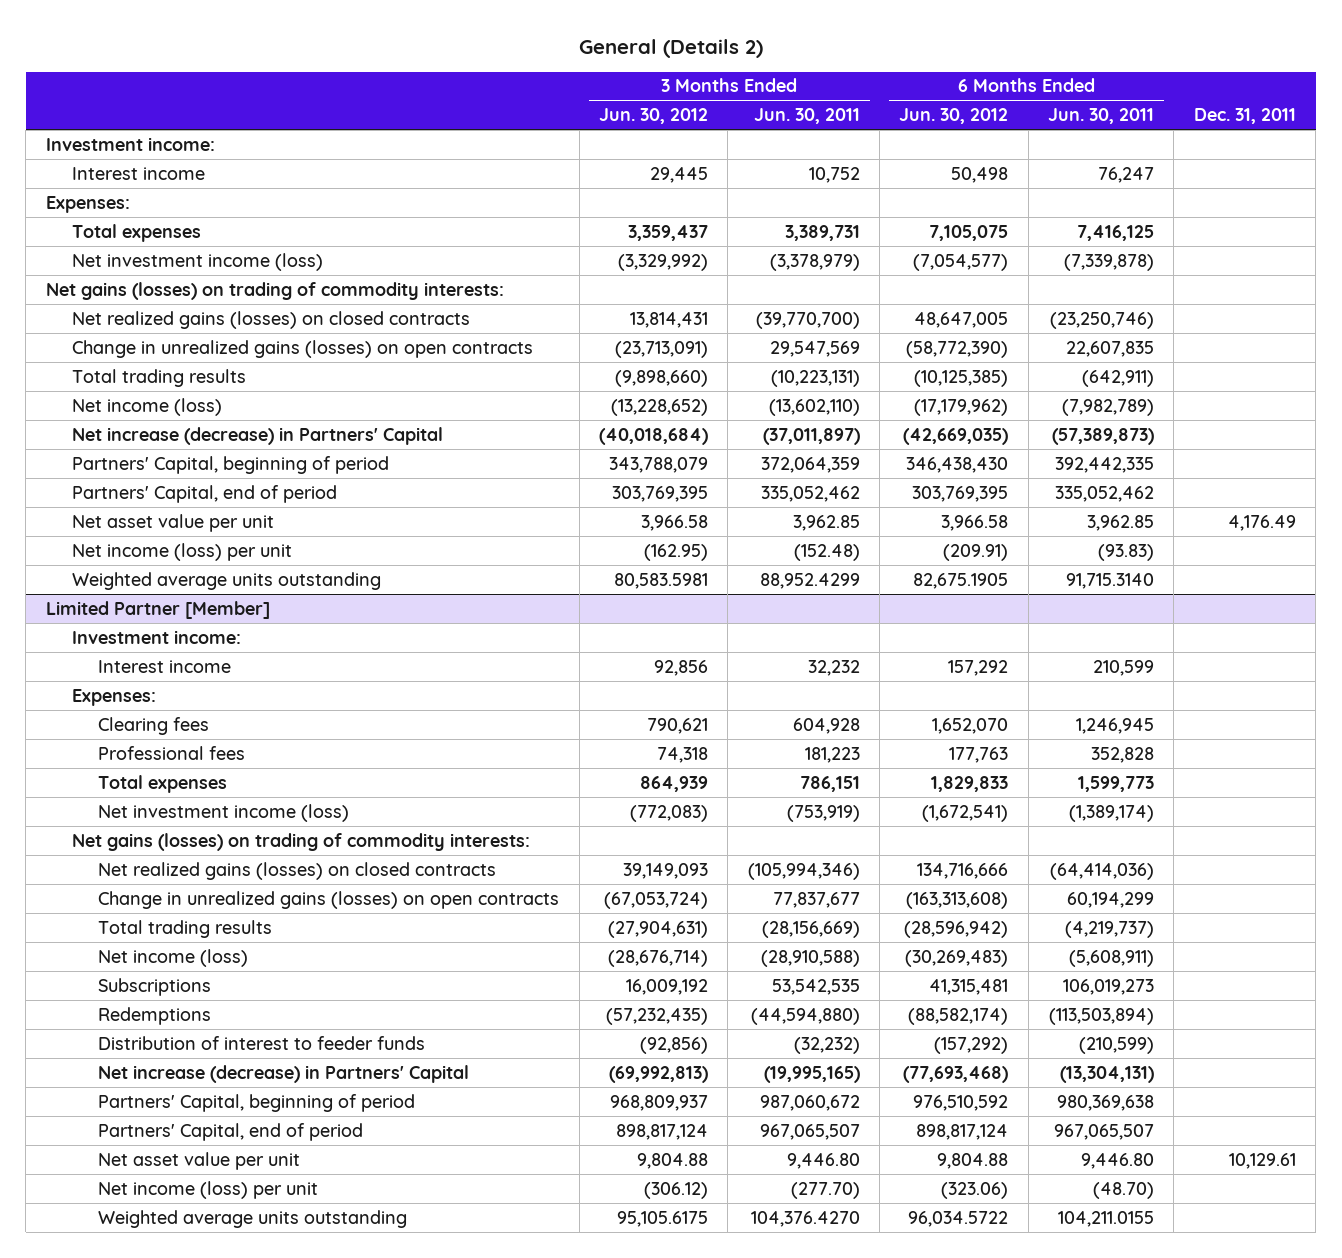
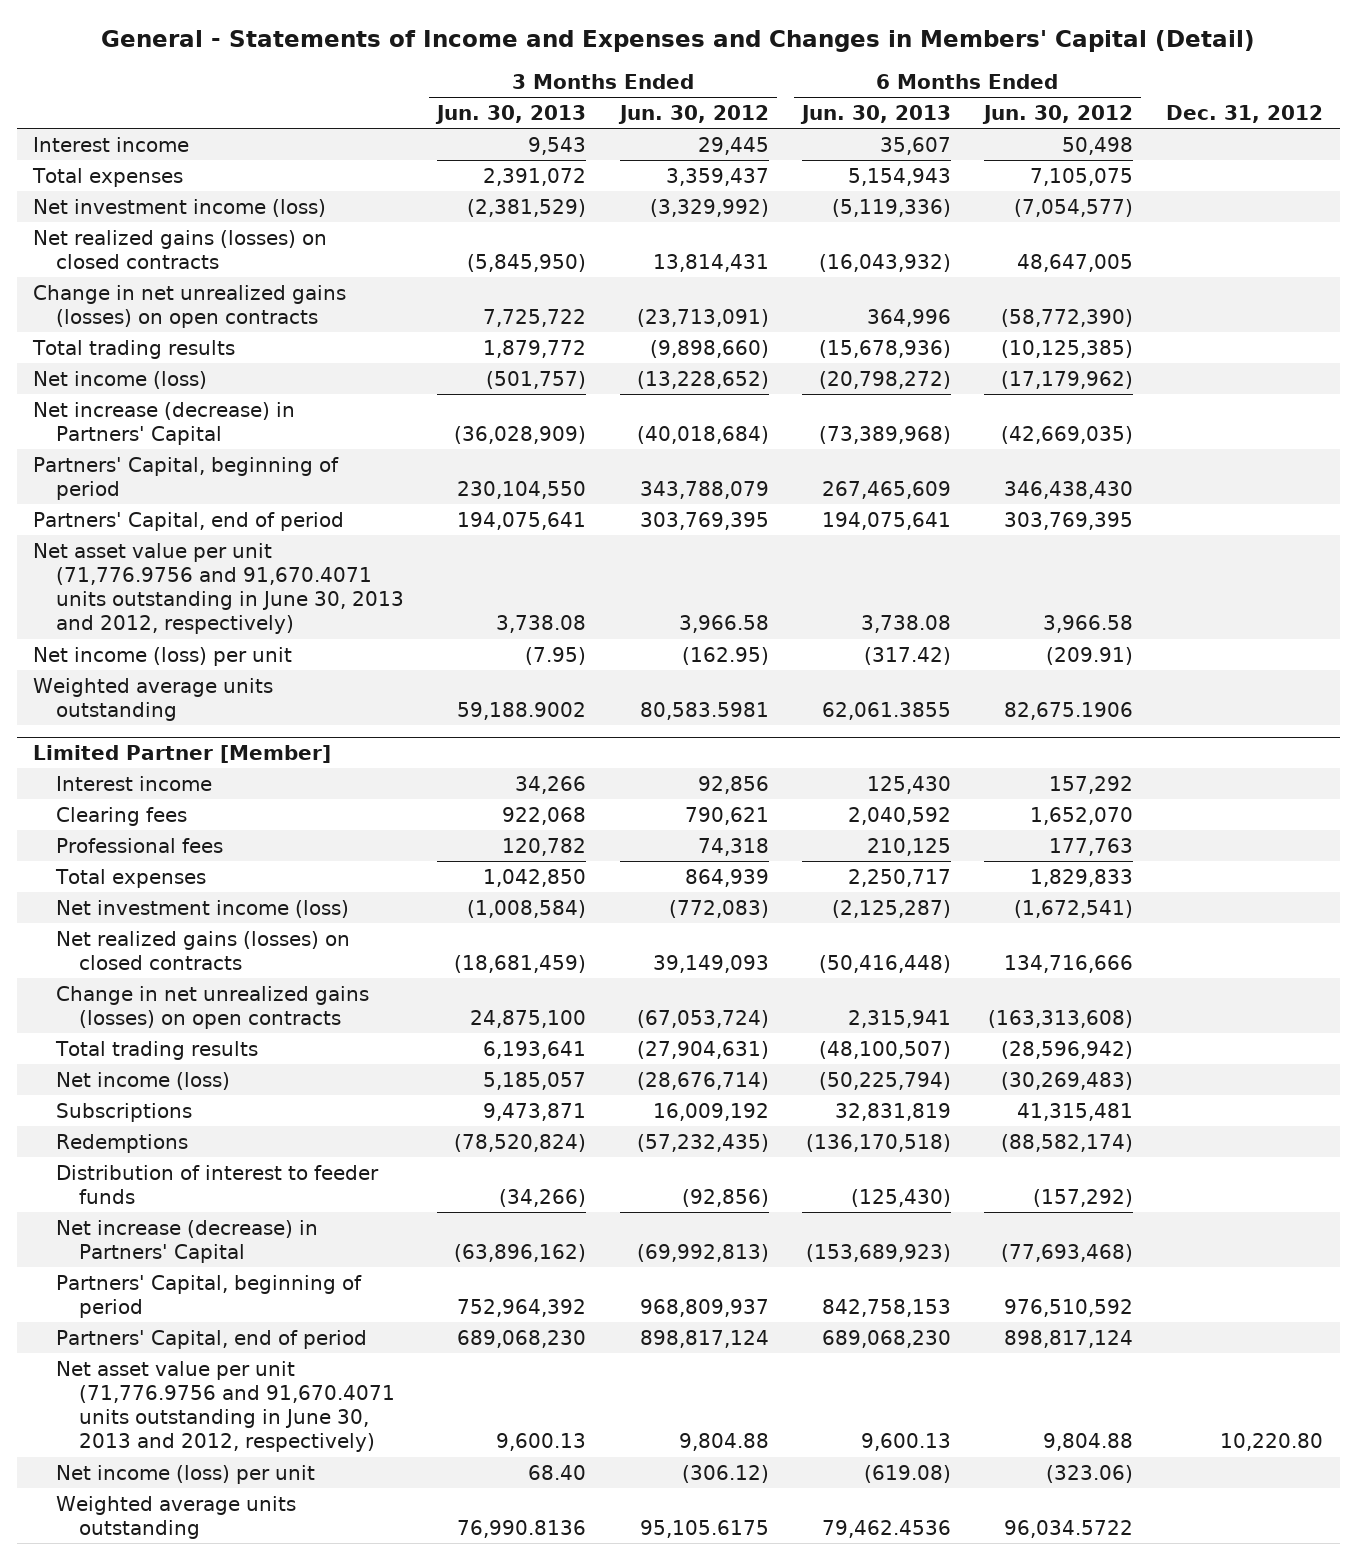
[578,38,763,58] General (Details 2) -> [101,29,1256,52] General - Statements of Income and Expenses and Changes in Members' Capital (Detail)
[753,108,860,125] Jun. 30, 2011 -> none
[1048,108,1155,125] Jun. 30, 2011 -> none
[1193,108,1296,125] Dec. 31, 2011 -> none
none -> [435,104,587,124] Jun. 30, 2013
none -> [799,104,951,124] Jun. 30, 2013
none -> [1166,104,1324,123] Dec. 31, 2012
[45,136,215,151] Investment income: -> none
[45,195,130,213] Expenses: -> none
[45,281,504,300] Net gains (losses) on trading of commodity interests: -> none
[71,339,533,358] Change in unrealized gains (losses) on open contracts -> [33,284,347,328] Change in net unrealized gains (losses) on open contracts
[71,513,274,532] Net asset value per unit -> [33,542,404,635] Net asset value per unit (71,776.9756 and 91,670.4071 units outstanding in June 30, 2013 and 2012, respectively)
[913,572,1009,589] 82,675.1905 -> [1004,701,1134,720] 82,675.1906
[71,629,241,644] Investment income: -> none
[71,688,156,706] Expenses: -> none
[71,832,530,851] Net gains (losses) on trading of commodity interests: -> none
[98,890,560,909] Change in unrealized gains (losses) on open contracts -> [55,985,369,1029] Change in net unrealized gains (losses) on open contracts
[98,1151,301,1170] Net asset value per unit -> [55,1360,395,1453] Net asset value per unit (71,776.9756 and 91,670.4071 units outstanding in June 30, 2013 and 2012, respectively)

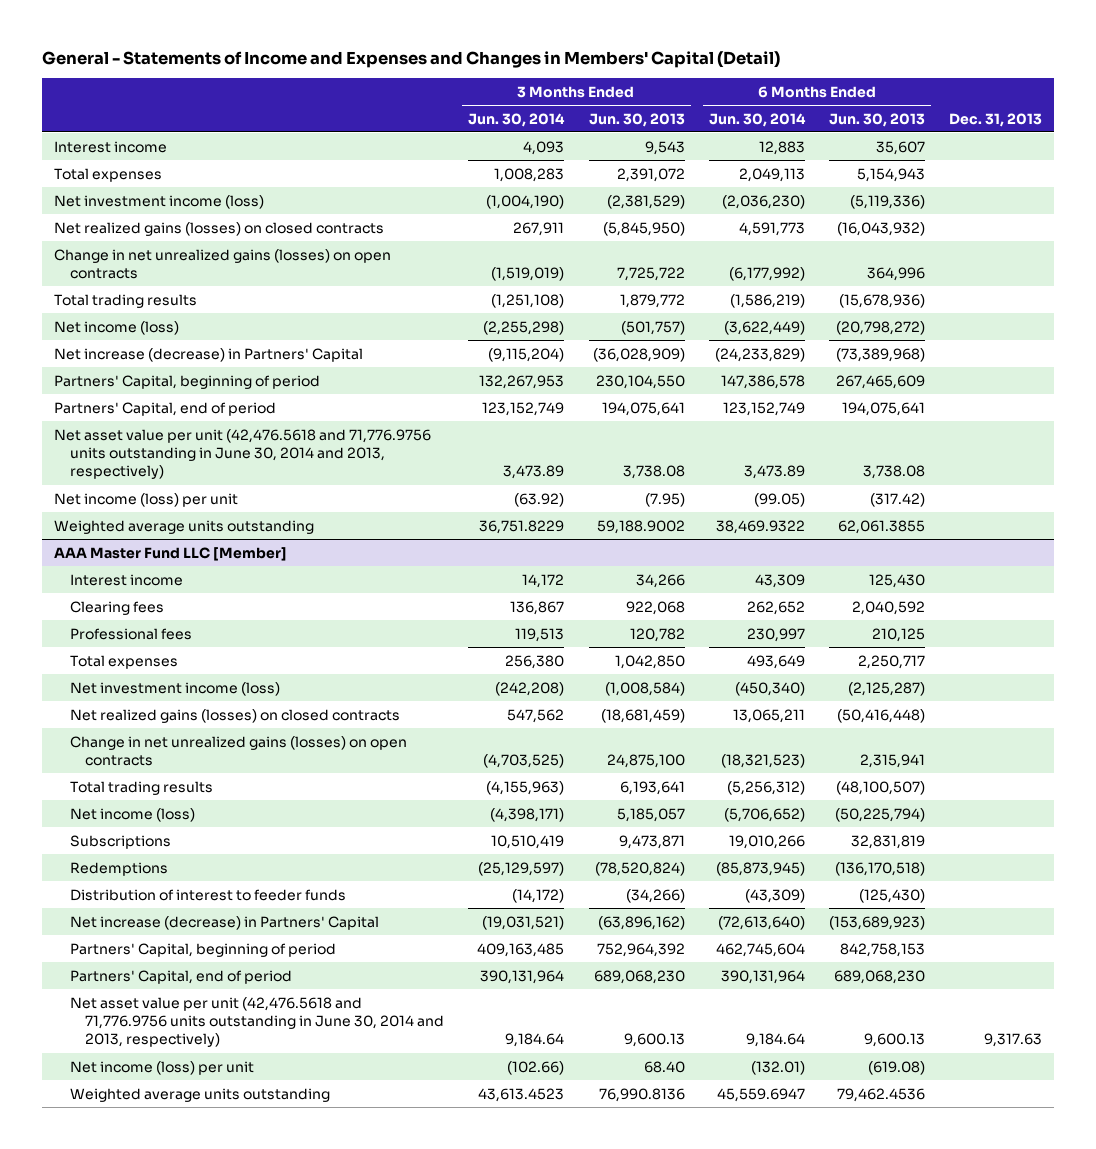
[617,104,769,124] Jun. 30, 2012 -> none
[982,104,1134,124] Jun. 30, 2012 -> none
[1166,104,1324,123] Dec. 31, 2012 -> none
none -> [468,112,566,127] Jun. 30, 2014
none -> [708,112,806,127] Jun. 30, 2014
none -> [949,112,1043,127] Dec. 31, 2013
[33,542,404,635] Net asset value per unit (71,776.9756 and 91,670.4071 units outstanding in June 30, 2013 and 2012, respectively) -> [53,428,431,480] Net asset value per unit (42,476.5618 and 71,776.9756 units outstanding in June 30, 2014 and 2013, respectively)
[33,744,332,763] Limited Partner [Member] -> none
none -> [53,546,287,561] AAA Master Fund LLC [Member]
[55,1360,395,1453] Net asset value per unit (71,776.9756 and 91,670.4071 units outstanding in June 30, 2013 and 2012, respectively) -> [69,996,445,1048] Net asset value per unit (42,476.5618 and 71,776.9756 units outstanding in June 30, 2014 and 2013, respectively)

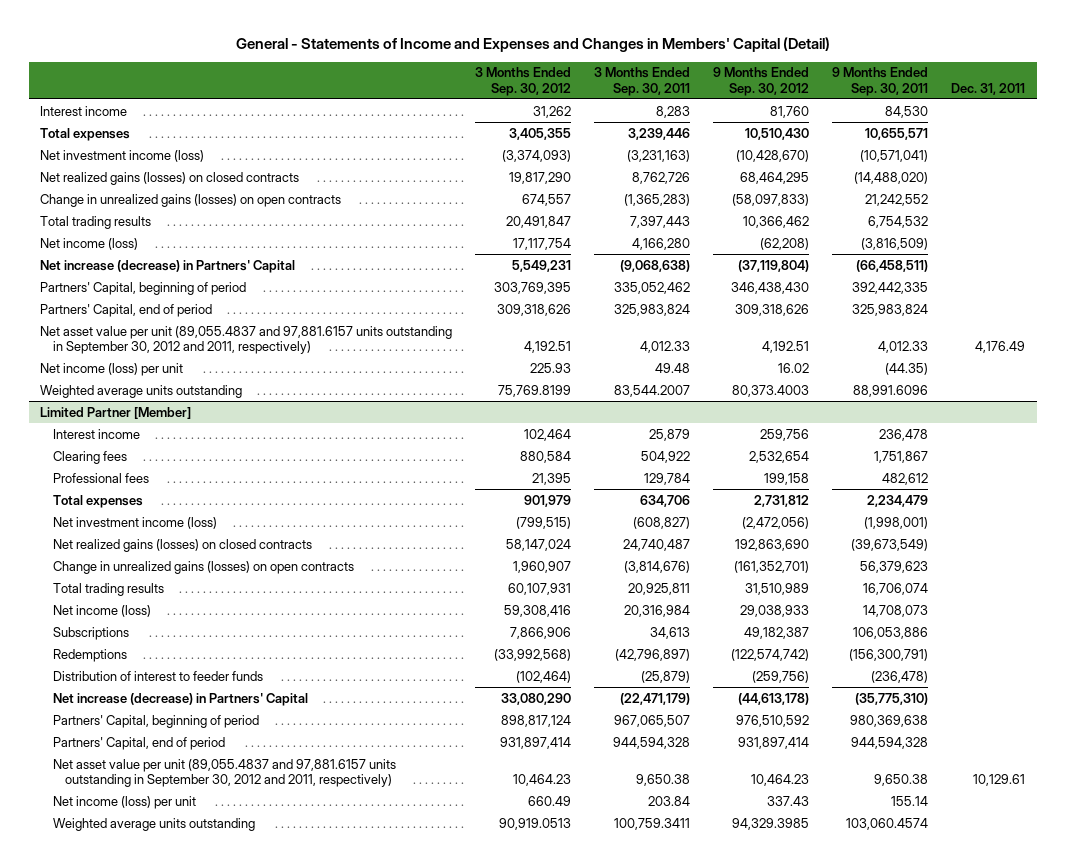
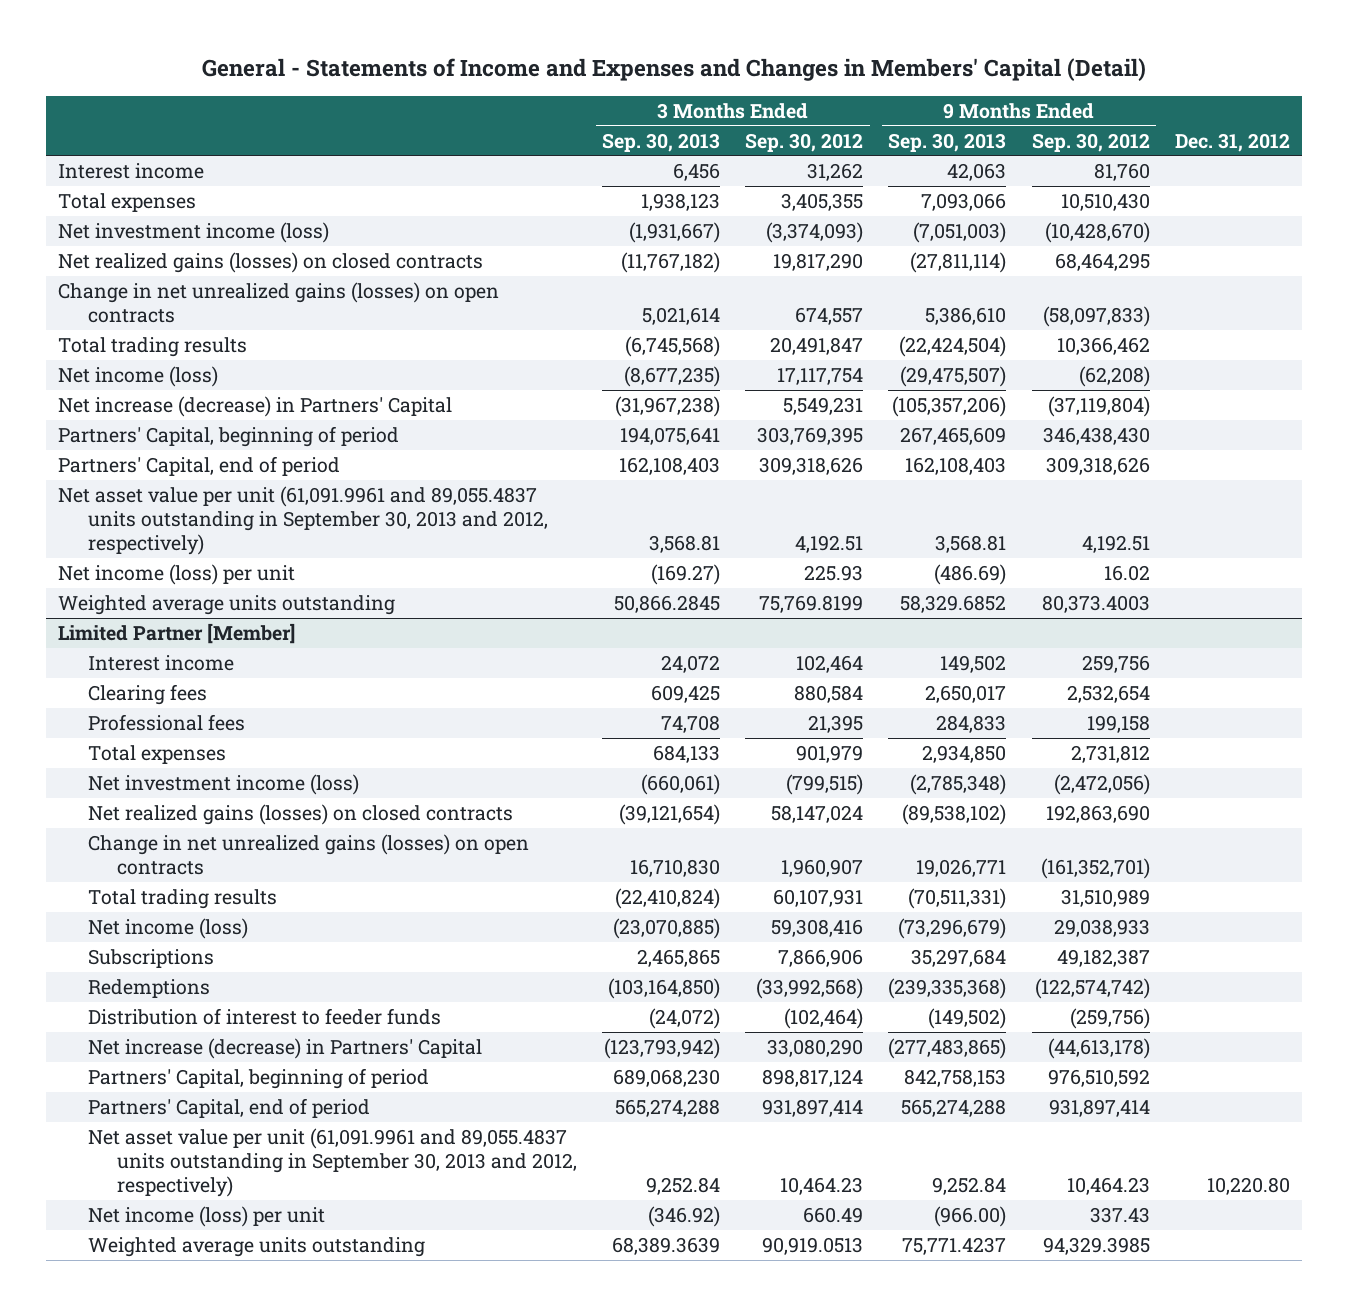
[594,67,691,96] 3 Months Ended Sep. 30, 2011 -> none
[832,67,929,96] 9 Months Ended Sep. 30, 2011 -> none
[951,82,1026,95] Dec. 31, 2011 -> none
none -> [602,132,721,152] Sep. 30, 2013
none -> [888,132,1007,152] Sep. 30, 2013
none -> [1174,132,1290,152] Dec. 31, 2012
[40,193,342,207] Change in unrealized gains (losses) on open contracts -> [58,281,500,323] Change in net unrealized gains (losses) on open contracts
[40,325,453,354] Net asset value per unit (89,055.4837 and 97,881.6157 units outstanding in September 30, 2012 and 2011, respectively) -> [58,485,548,555] Net asset value per unit (61,091.9961 and 89,055.4837 units outstanding in September 30, 2013 and 2012, respectively)
[52,560,354,574] Change in unrealized gains (losses) on open contracts -> [87,833,529,875] Change in net unrealized gains (losses) on open contracts
[52,758,396,787] Net asset value per unit (89,055.4837 and 97,881.6157 units outstanding in September 30, 2012 and 2011, respectively) -> [87,1127,577,1197] Net asset value per unit (61,091.9961 and 89,055.4837 units outstanding in September 30, 2013 and 2012, respectively)

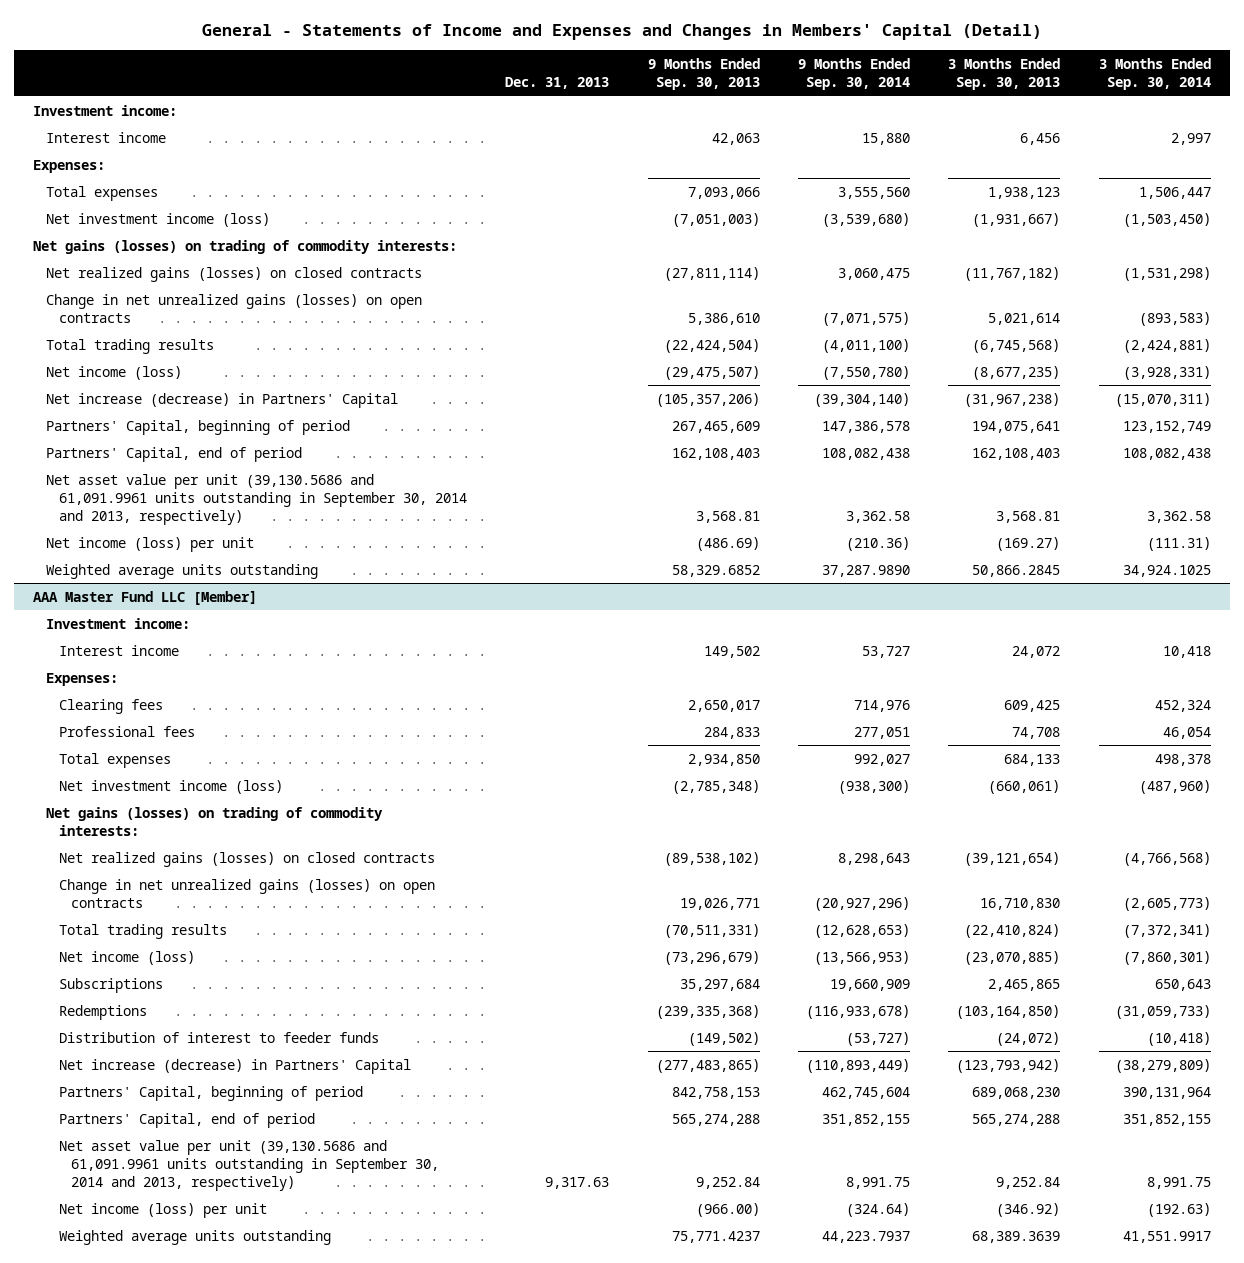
[745,132,864,152] Sep. 30, 2012 -> none
[1031,132,1150,152] Sep. 30, 2012 -> none
[1174,132,1290,152] Dec. 31, 2012 -> none
none -> [505,77,610,90] Dec. 31, 2013
none -> [797,58,910,91] 9 Months Ended Sep. 30, 2014
none -> [1098,58,1211,91] 3 Months Ended Sep. 30, 2014
none -> [33,104,178,116] Investment income:
none -> [33,159,106,173] Expenses:
none -> [33,239,458,254] Net gains (losses) on trading of commodity interests:
[58,485,548,555] Net asset value per unit (61,091.9961 and 89,055.4837 units outstanding in September 30, 2013 and 2012, respectively) -> [45,473,467,525] Net asset value per unit (39,130.5686 and 61,091.9961 units outstanding in September 30, 2014 and 2013, respectively)
[58,622,296,644] Limited Partner [Member] -> none
none -> [33,590,258,605] AAA Master Fund LLC [Member]
none -> [45,617,190,629] Investment income:
none -> [45,672,118,686] Expenses:
none -> [45,806,383,836] Net gains (losses) on trading of commodity interests:
[87,1127,577,1197] Net asset value per unit (61,091.9961 and 89,055.4837 units outstanding in September 30, 2013 and 2012, respectively) -> [58,1139,440,1191] Net asset value per unit (39,130.5686 and 61,091.9961 units outstanding in September 30, 2014 and 2013, respectively)

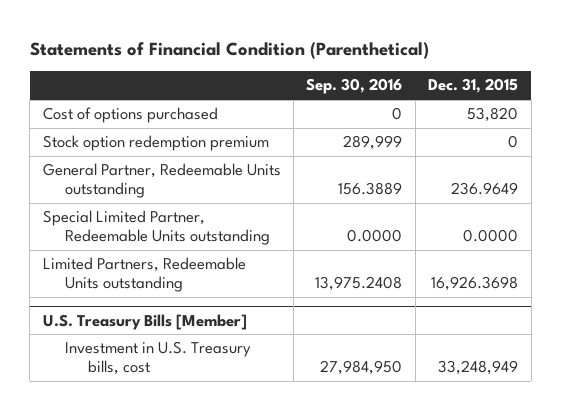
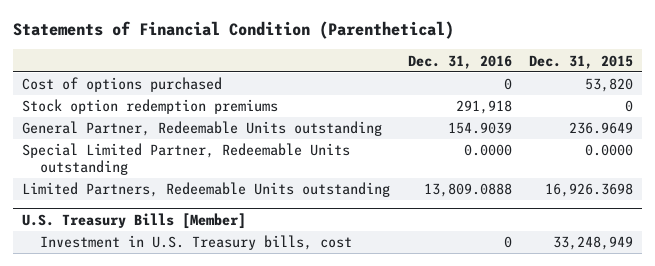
[306,78,403,95] Sep. 30, 2016 -> none
none -> [407,54,512,69] Dec. 31, 2016
[42,135,269,152] Stock option redemption premium -> [21,99,278,115] Stock option redemption premiums

